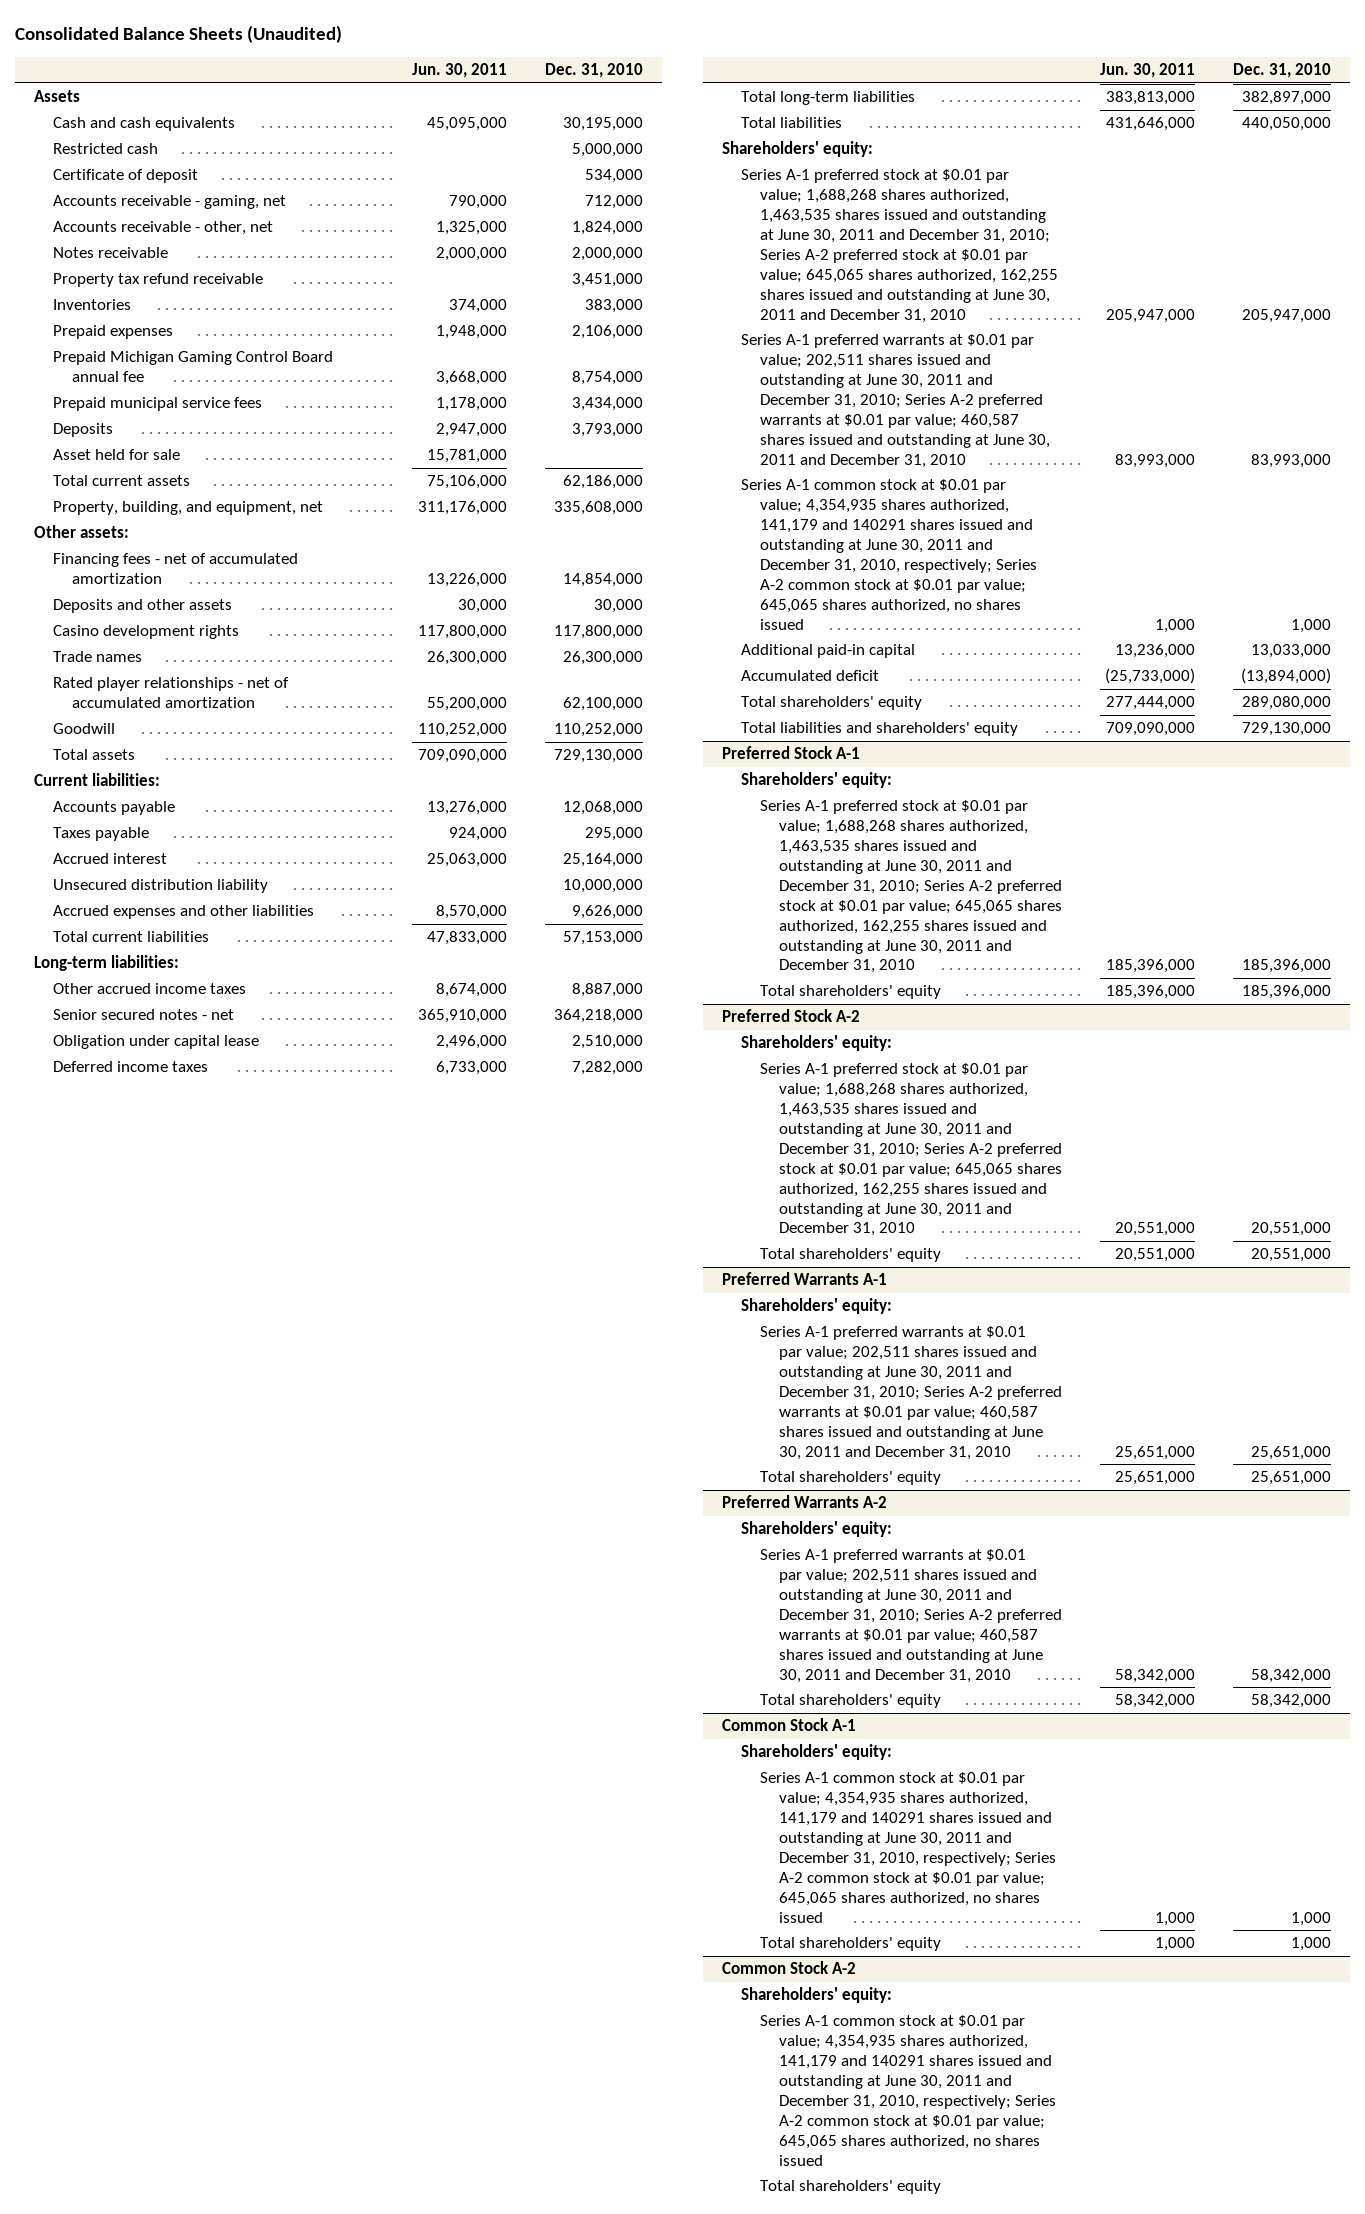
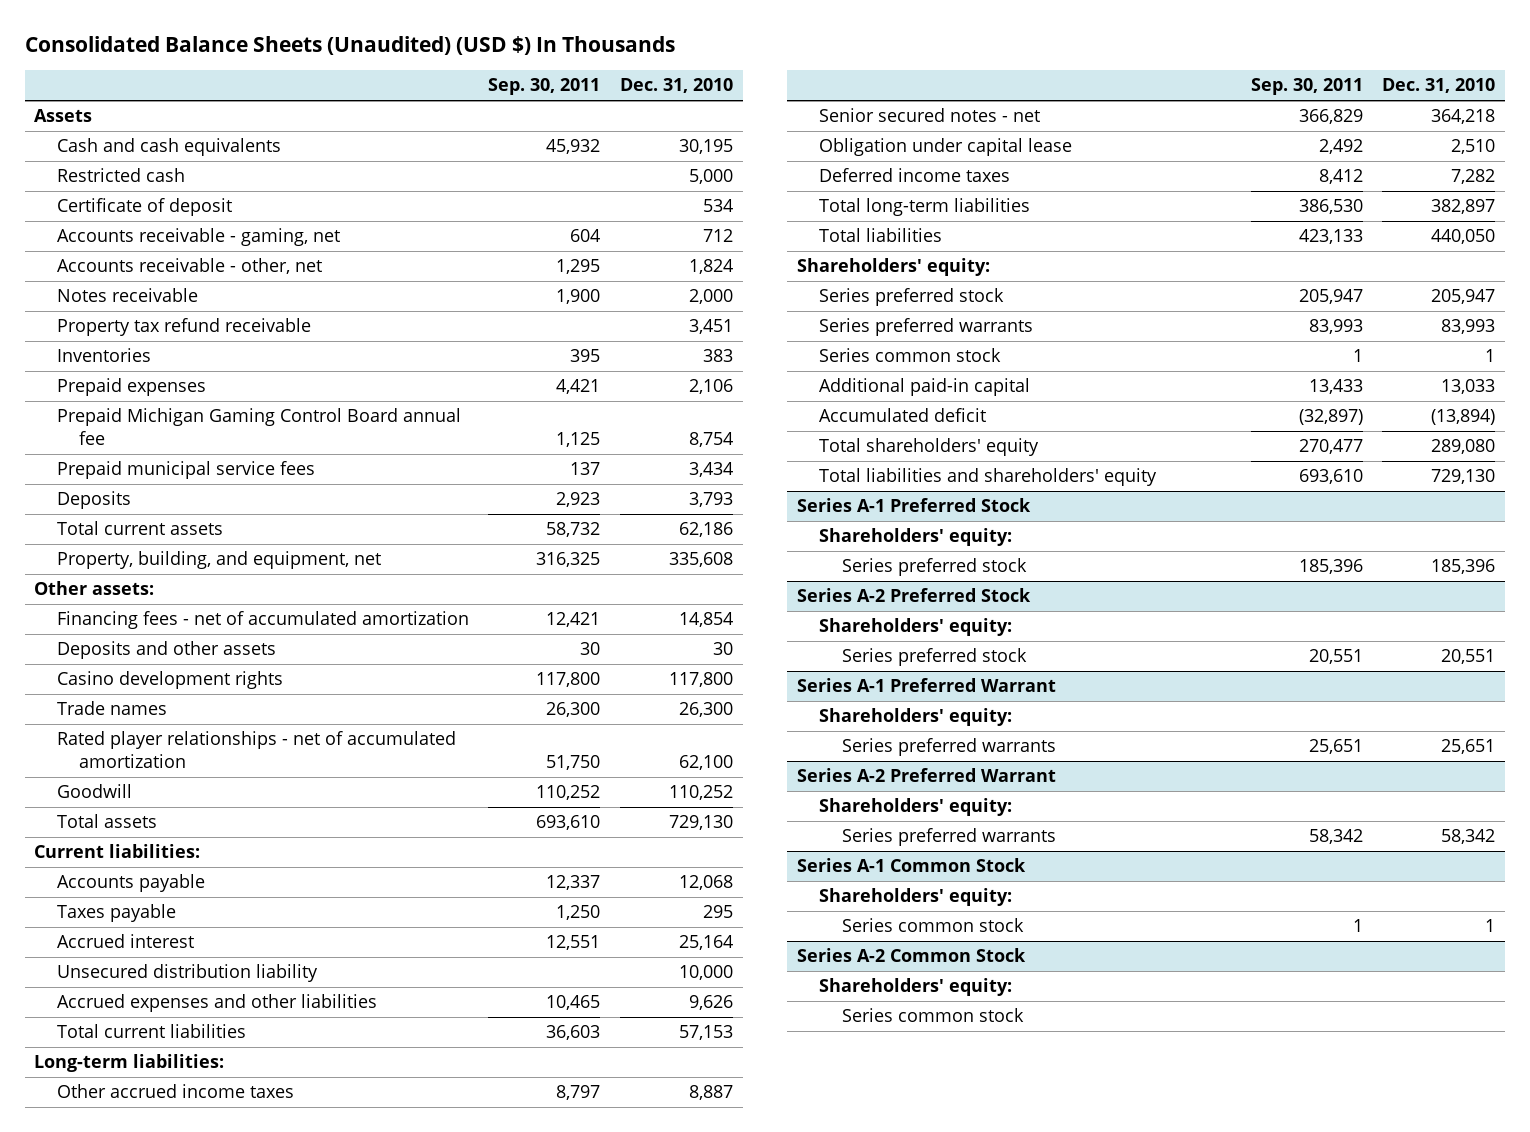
[14,25,342,44] Consolidated Balance Sheets (Unaudited) -> [24,36,675,56] Consolidated Balance Sheets (Unaudited) (USD $) In Thousands
[411,63,507,79] Jun. 30, 2011 -> none
none -> [488,78,601,96] Sep. 30, 2011
[52,449,180,461] Asset held for sale -> none
[562,117,643,132] 30,195,000 -> [678,139,733,155] 30,195
[571,143,643,158] 5,000,000 -> [688,169,733,185] 5,000
[584,169,643,184] 534,000 -> [702,199,733,213] 534
[584,195,643,210] 712,000 -> [702,229,733,243] 712
[571,221,643,236] 1,824,000 -> [688,259,733,275] 1,824
[571,247,643,262] 2,000,000 -> [688,289,733,305] 2,000
[571,273,643,288] 3,451,000 -> [688,319,733,335] 3,451
[584,299,643,314] 383,000 -> [702,349,733,363] 383
[571,325,643,340] 2,106,000 -> [688,379,733,395] 2,106
[571,371,643,386] 8,754,000 -> [688,432,733,448] 8,754
[571,397,643,412] 3,434,000 -> [688,462,733,478] 3,434
[571,423,643,438] 3,793,000 -> [688,492,733,508] 3,793
[562,475,643,490] 62,186,000 -> [678,522,733,538] 62,186
[553,501,643,516] 335,608,000 -> [668,552,733,568] 335,608
[562,573,643,588] 14,854,000 -> [678,612,733,628] 14,854
[593,599,643,614] 30,000 -> [712,642,733,656] 30
[553,625,643,640] 117,800,000 -> [668,672,733,688] 117,800
[562,651,643,666] 26,300,000 -> [678,702,733,718] 26,300
[562,697,643,712] 62,100,000 -> [678,755,733,771] 62,100
[553,723,643,738] 110,252,000 -> [668,785,733,801] 110,252
[553,749,643,764] 729,130,000 -> [668,815,733,831] 729,130
[562,801,643,816] 12,068,000 -> [678,875,733,891] 12,068
[584,827,643,842] 295,000 -> [702,905,733,919] 295
[562,853,643,868] 25,164,000 -> [678,935,733,951] 25,164
[562,879,643,894] 10,000,000 -> [678,965,733,981] 10,000
[571,905,643,920] 9,626,000 -> [688,995,733,1011] 9,626
[562,931,643,946] 57,153,000 -> [678,1025,733,1041] 57,153
[571,983,643,998] 8,887,000 -> [688,1085,733,1101] 8,887
[553,1009,643,1024] 364,218,000 -> [1431,109,1496,125] 364,218
[571,1035,643,1050] 2,510,000 -> [1451,139,1496,155] 2,510
[571,1061,643,1076] 7,282,000 -> [1451,169,1496,185] 7,282
[1241,91,1331,106] 382,897,000 -> [1431,199,1496,215] 382,897
[1241,117,1331,132] 440,050,000 -> [1431,229,1496,245] 440,050
[741,169,1059,323] Series A-1 preferred stock at $0.01 par value; 1,688,268 shares authorized, 1,463,535 shares issued and outstanding at June 30, 2011 and December 31, 2010; Series A-2 preferred stock at $0.01 par value; 645,065 shares authorized, 162,255 shares issued and outstanding at June 30, 2011 and December 31, 2010 -> none
[741,334,1051,468] Series A-1 preferred warrants at $0.01 par value; 202,511 shares issued and outstanding at June 30, 2011 and December 31, 2010; Series A-2 preferred warrants at $0.01 par value; 460,587 shares issued and outstanding at June 30, 2011 and December 31, 2010 -> none
[741,479,1038,630] Series A-1 common stock at $0.01 par value; 4,354,935 shares authorized, 141,179 and 140291 shares issued and outstanding at June 30, 2011 and December 31, 2010, respectively; Series A-2 common stock at $0.01 par value; 645,065 shares authorized, no shares issued -> none
none -> [819,288,1005,307] Series preferred stock
none -> [819,318,1034,337] Series preferred warrants
none -> [819,348,1002,363] Series common stock
[1250,644,1331,659] 13,033,000 -> [1441,379,1496,395] 13,033
[1240,668,1331,685] (13,894,000) -> [1431,409,1496,426] (13,894)
[1241,696,1331,711] 289,080,000 -> [1431,439,1496,455] 289,080
[1241,722,1331,737] 729,130,000 -> [1431,469,1496,485] 729,130
[721,746,860,760] Preferred Stock A-1 -> [796,498,1031,513] Series A-1 Preferred Stock
[760,800,1063,974] Series A-1 preferred stock at $0.01 par value; 1,688,268 shares authorized, 1,463,535 shares issued and outstanding at June 30, 2011 and December 31, 2010; Series A-2 preferred stock at $0.01 par value; 645,065 shares authorized, 162,255 shares issued and outstanding at June 30, 2011 and December 31, 2010 -> none
[760,985,942,1000] Total shareholders' equity -> none
none -> [841,558,1027,577] Series preferred stock
[721,1009,860,1023] Preferred Stock A-2 -> [796,588,1031,603] Series A-2 Preferred Stock
[760,1063,1063,1237] Series A-1 preferred stock at $0.01 par value; 1,688,268 shares authorized, 1,463,535 shares issued and outstanding at June 30, 2011 and December 31, 2010; Series A-2 preferred stock at $0.01 par value; 645,065 shares authorized, 162,255 shares issued and outstanding at June 30, 2011 and December 31, 2010 -> none
[760,1248,942,1263] Total shareholders' equity -> none
none -> [841,648,1027,667] Series preferred stock
[721,1272,887,1286] Preferred Warrants A-1 -> [796,678,1056,693] Series A-1 Preferred Warrant
[760,1326,1063,1460] Series A-1 preferred warrants at $0.01 par value; 202,511 shares issued and outstanding at June 30, 2011 and December 31, 2010; Series A-2 preferred warrants at $0.01 par value; 460,587 shares issued and outstanding at June 30, 2011 and December 31, 2010 -> none
[760,1471,942,1486] Total shareholders' equity -> none
none -> [841,738,1056,757] Series preferred warrants
[721,1495,887,1509] Preferred Warrants A-2 -> [796,768,1056,783] Series A-2 Preferred Warrant
[760,1549,1063,1683] Series A-1 preferred warrants at $0.01 par value; 202,511 shares issued and outstanding at June 30, 2011 and December 31, 2010; Series A-2 preferred warrants at $0.01 par value; 460,587 shares issued and outstanding at June 30, 2011 and December 31, 2010 -> none
[760,1694,942,1709] Total shareholders' equity -> none
none -> [841,828,1056,847] Series preferred warrants
[721,1718,856,1732] Common Stock A-1 -> [796,858,1026,873] Series A-1 Common Stock
[760,1772,1057,1923] Series A-1 common stock at $0.01 par value; 4,354,935 shares authorized, 141,179 and 140291 shares issued and outstanding at June 30, 2011 and December 31, 2010, respectively; Series A-2 common stock at $0.01 par value; 645,065 shares authorized, no shares issued -> none
[760,1937,942,1952] Total shareholders' equity -> none
none -> [841,918,1024,933] Series common stock
[721,1961,856,1975] Common Stock A-2 -> [796,948,1026,963] Series A-2 Common Stock
[760,2180,942,2195] Total shareholders' equity -> none
[760,2015,1057,2166] Series A-1 common stock at $0.01 par value; 4,354,935 shares authorized, 141,179 and 140291 shares issued and outstanding at June 30, 2011 and December 31, 2010, respectively; Series A-2 common stock at $0.01 par value; 645,065 shares authorized, no shares issued -> [841,1008,1024,1023] Series common stock

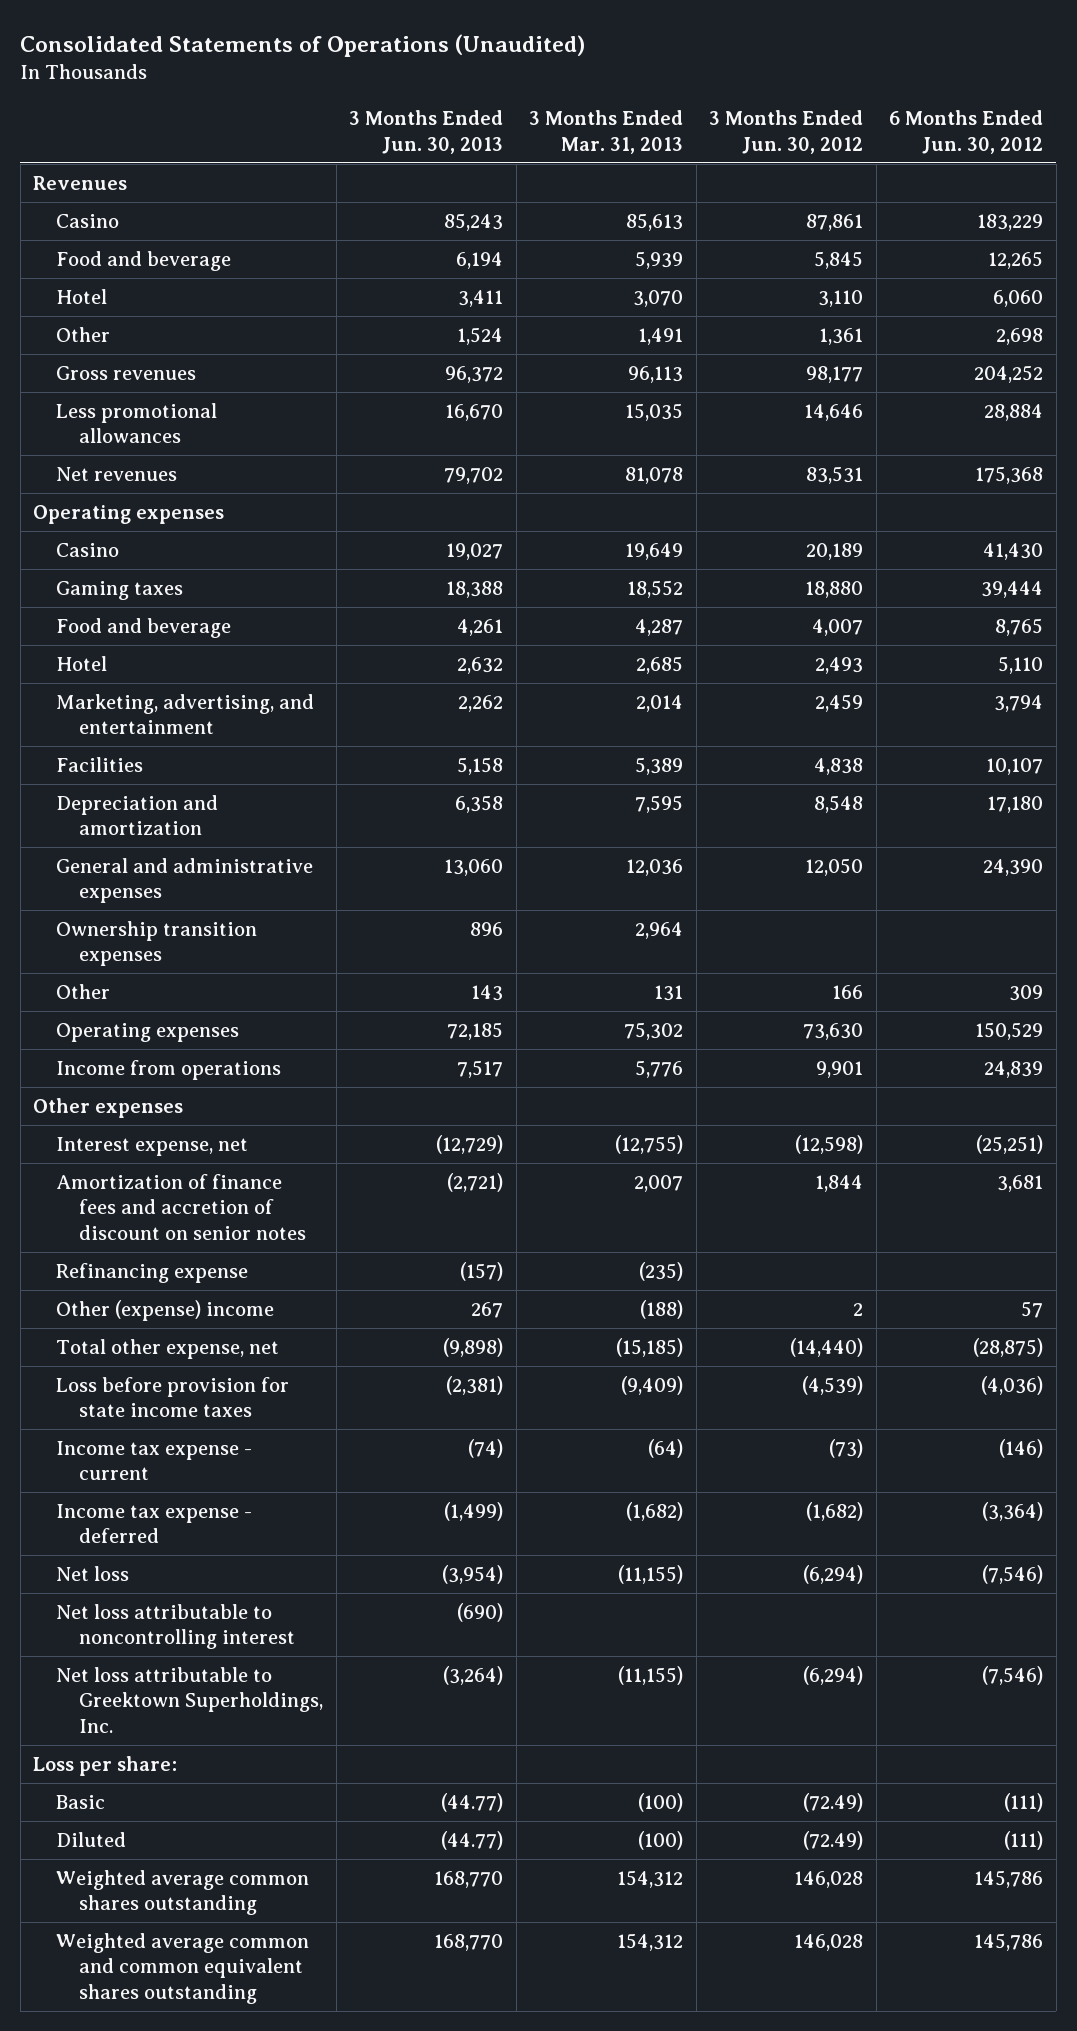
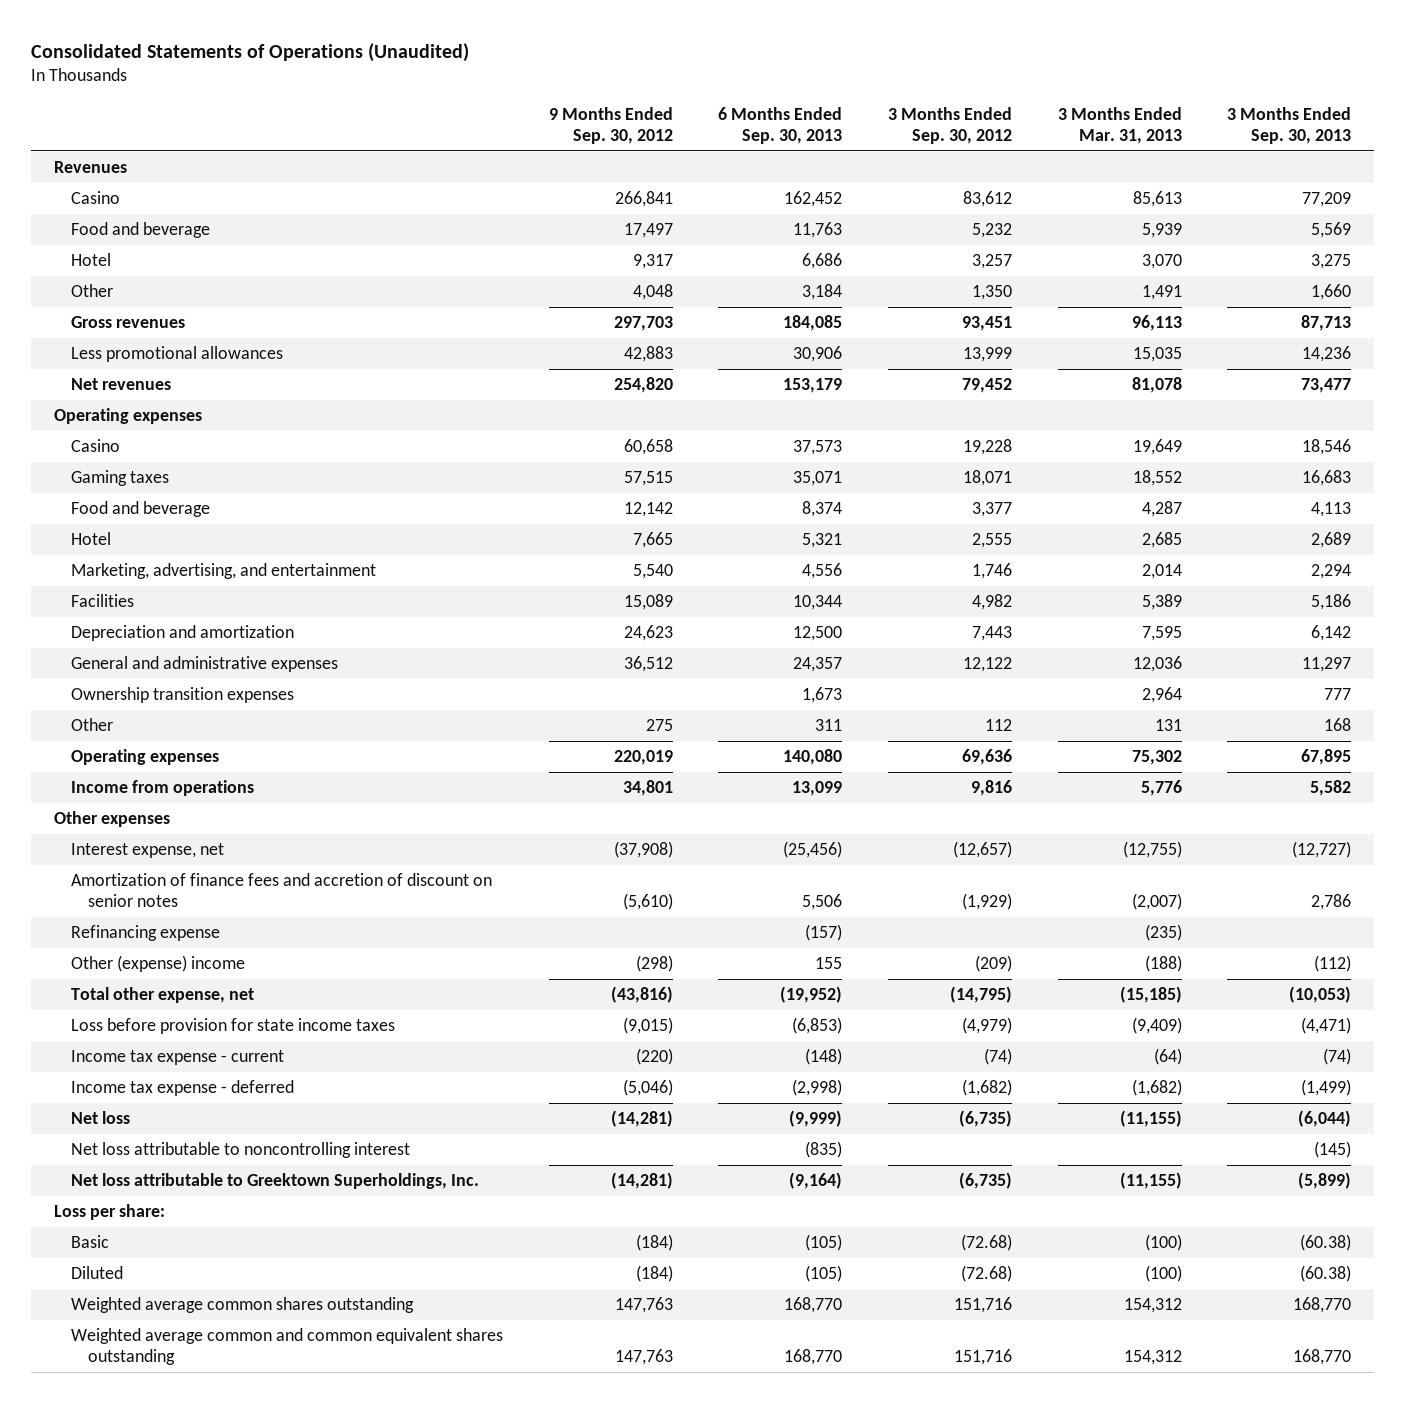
[349,110,504,154] 3 Months Ended Jun. 30, 2013 -> none
[709,110,864,154] 3 Months Ended Jun. 30, 2012 -> none
[889,110,1044,154] 6 Months Ended Jun. 30, 2012 -> none
none -> [548,107,673,144] 9 Months Ended Sep. 30, 2012
none -> [718,107,843,144] 6 Months Ended Sep. 30, 2013
none -> [887,107,1012,144] 3 Months Ended Sep. 30, 2012
none -> [1227,107,1352,144] 3 Months Ended Sep. 30, 2013
[634,1174,684,1192] 2,007 -> [1131,892,1182,910] (2,007)

